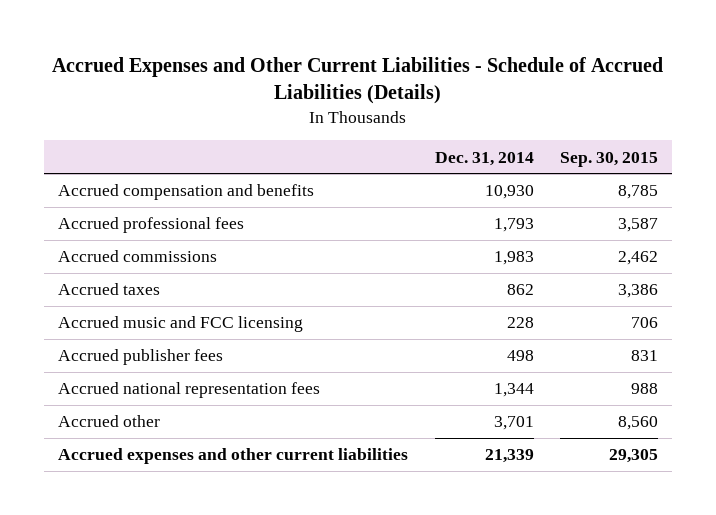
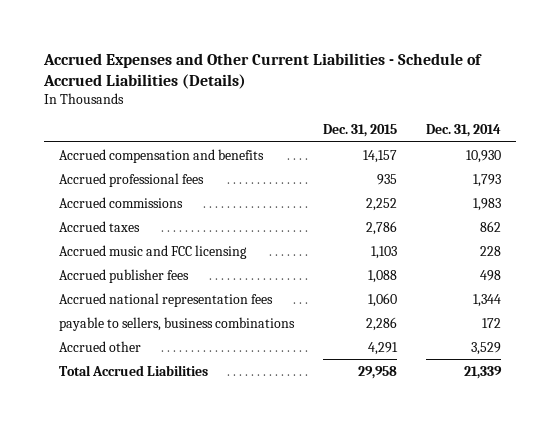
[560,151,659,167] Sep. 30, 2015 -> none
none -> [322,124,397,138] Dec. 31, 2015
none -> [58,316,295,331] payable to sellers, business combinations
[493,416,534,431] 3,701 -> [471,341,502,355] 3,529
[57,448,408,465] Accrued expenses and other current liabilities -> [58,364,208,376] Total Accrued Liabilities

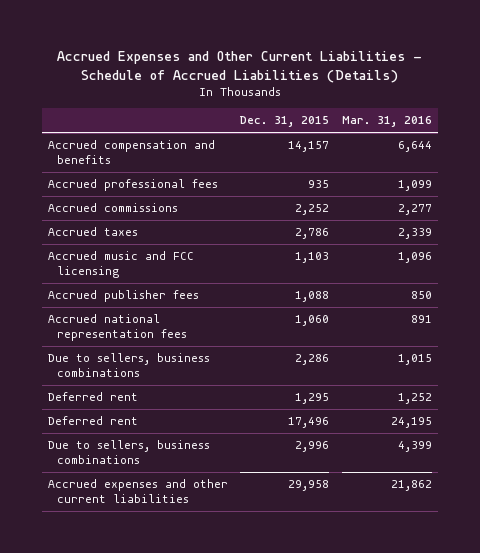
[426,124,502,138] Dec. 31, 2014 -> none
none -> [341,116,432,128] Mar. 31, 2016
[58,340,141,352] Accrued other -> none
[58,316,295,331] payable to sellers, business combinations -> [47,353,210,378] Due to sellers, business combinations
none -> [47,392,138,402] Deferred rent
none -> [47,416,138,426] Deferred rent
none -> [47,440,210,465] Due to sellers, business combinations
[58,364,208,376] Total Accrued Liabilities -> [47,479,228,504] Accrued expenses and other current liabilities

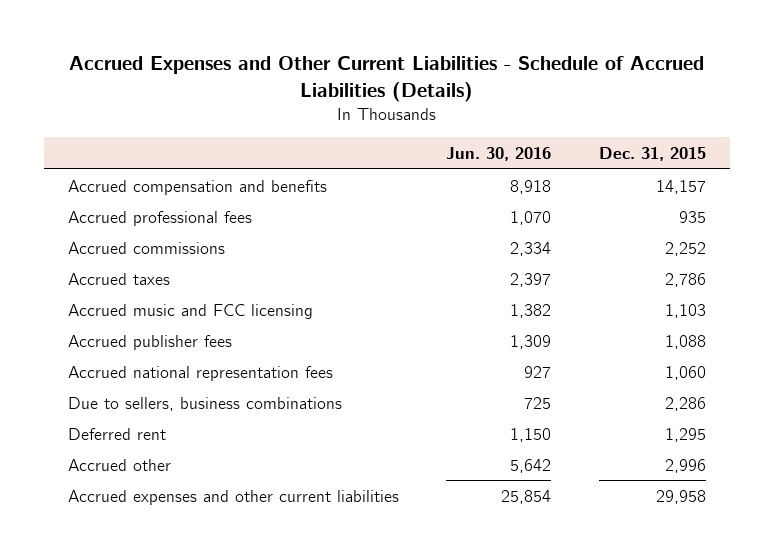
[341,116,432,128] Mar. 31, 2016 -> none
none -> [446,146,552,161] Jun. 30, 2016
[47,416,138,426] Deferred rent -> none
[47,440,210,465] Due to sellers, business combinations -> [67,458,171,471] Accrued other

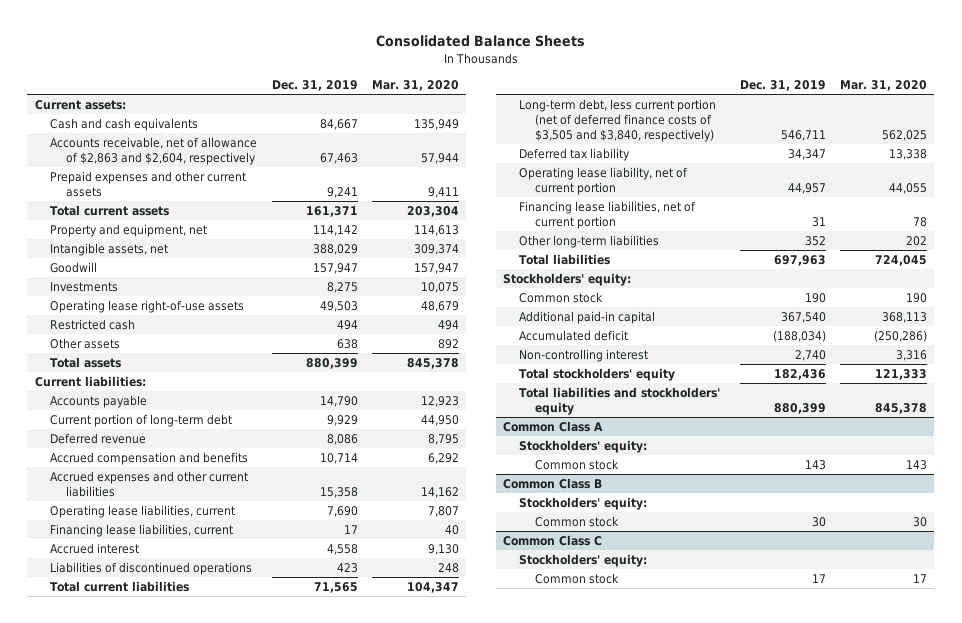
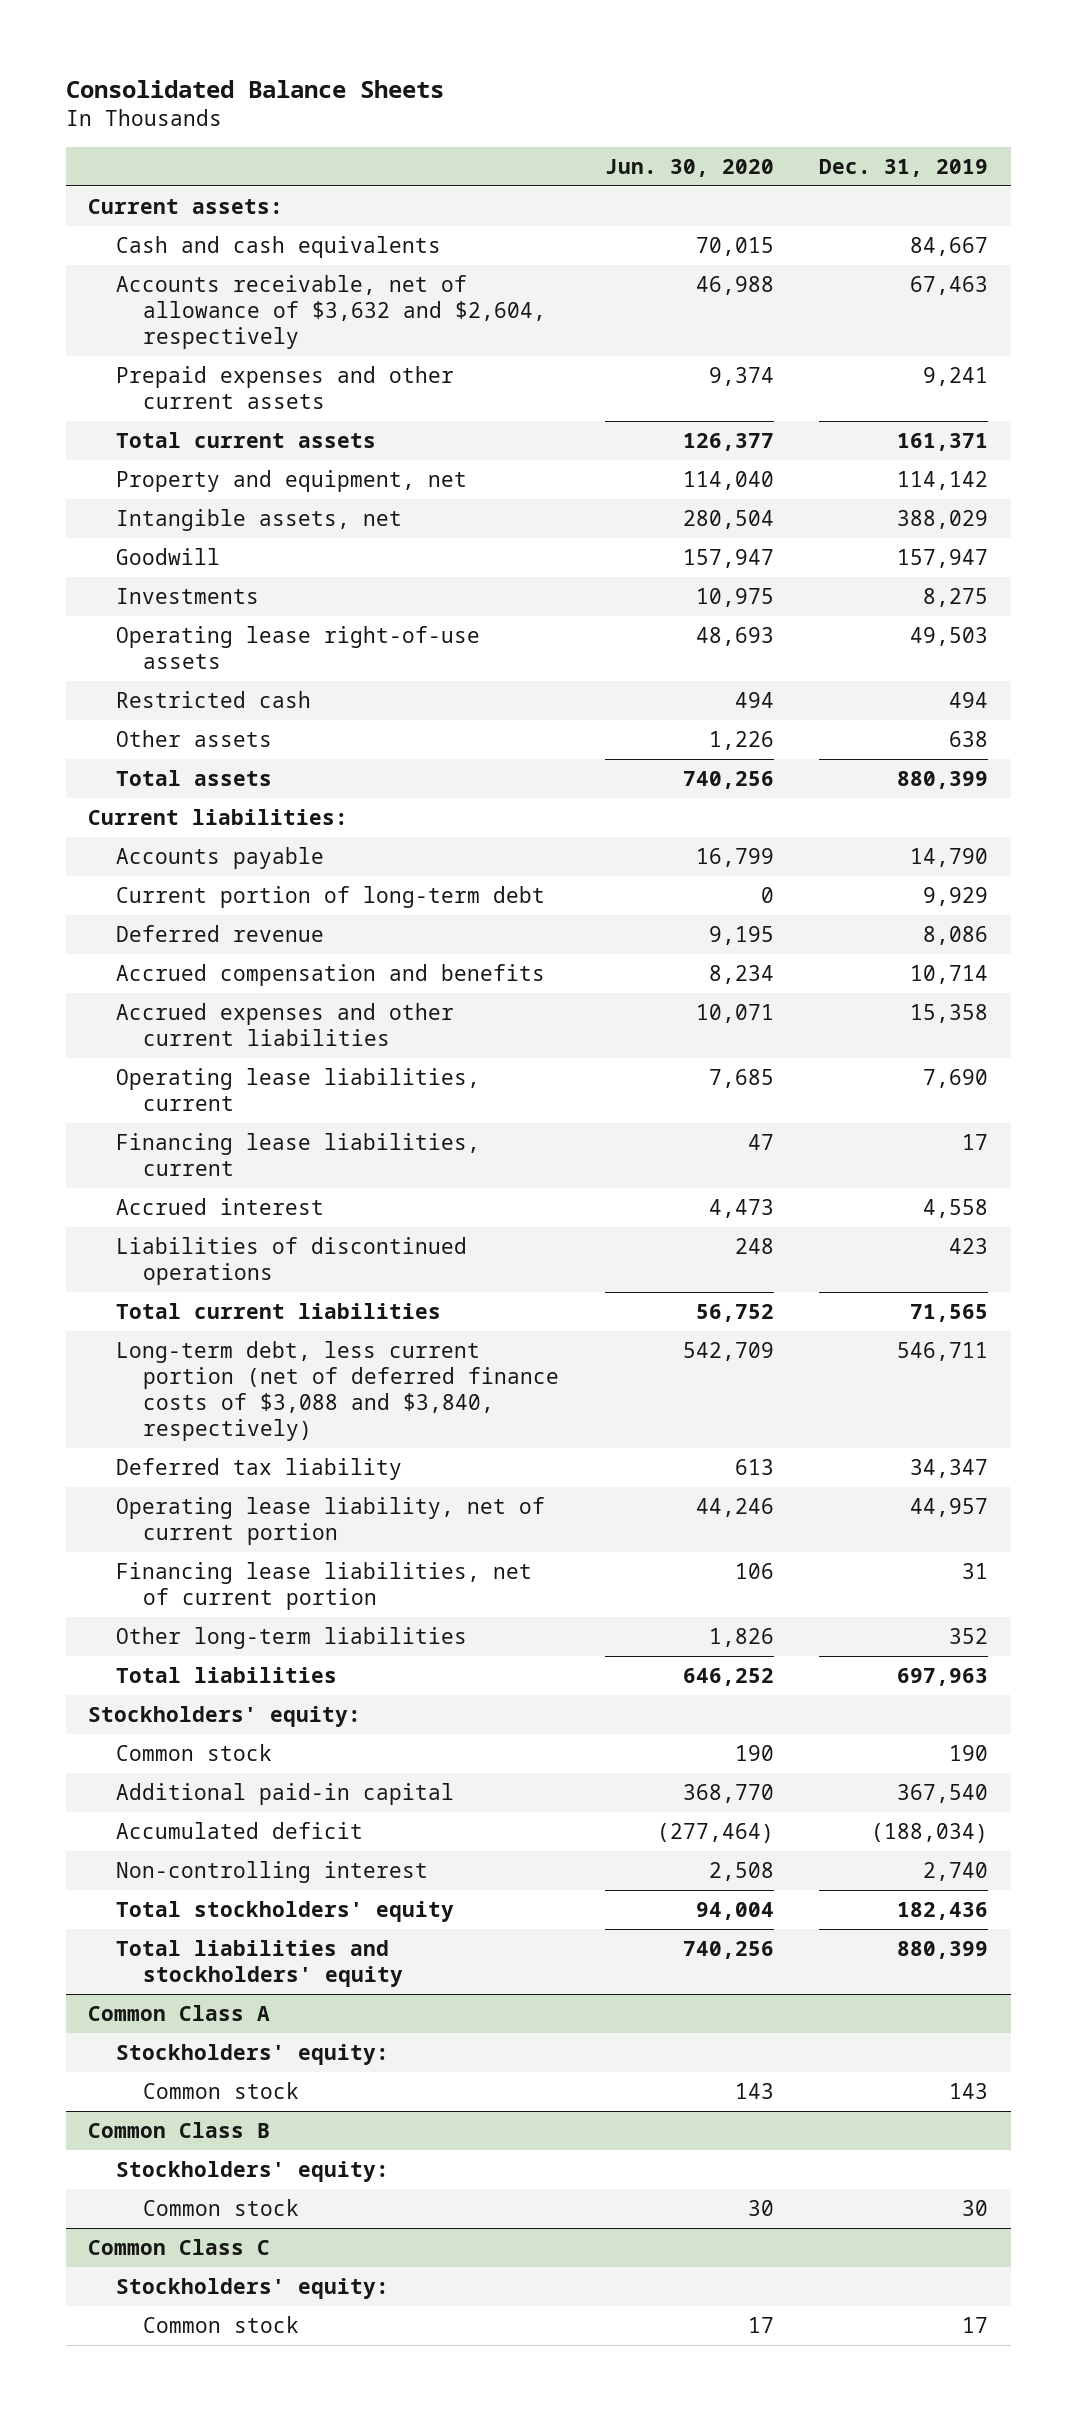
[371,80,459,92] Mar. 31, 2020 -> none
none -> [604,158,774,177] Jun. 30, 2020
[50,137,258,166] Accounts receivable, net of allowance of $2,863 and $2,604, respectively -> [115,274,547,350] Accounts receivable, net of allowance of $3,632 and $2,604, respectively
[519,99,717,143] Long-term debt, less current portion (net of deferred finance costs of $3,505 and $3,840, respectively) -> [115,1340,560,1442] Long-term debt, less current portion (net of deferred finance costs of $3,088 and $3,840, respectively)

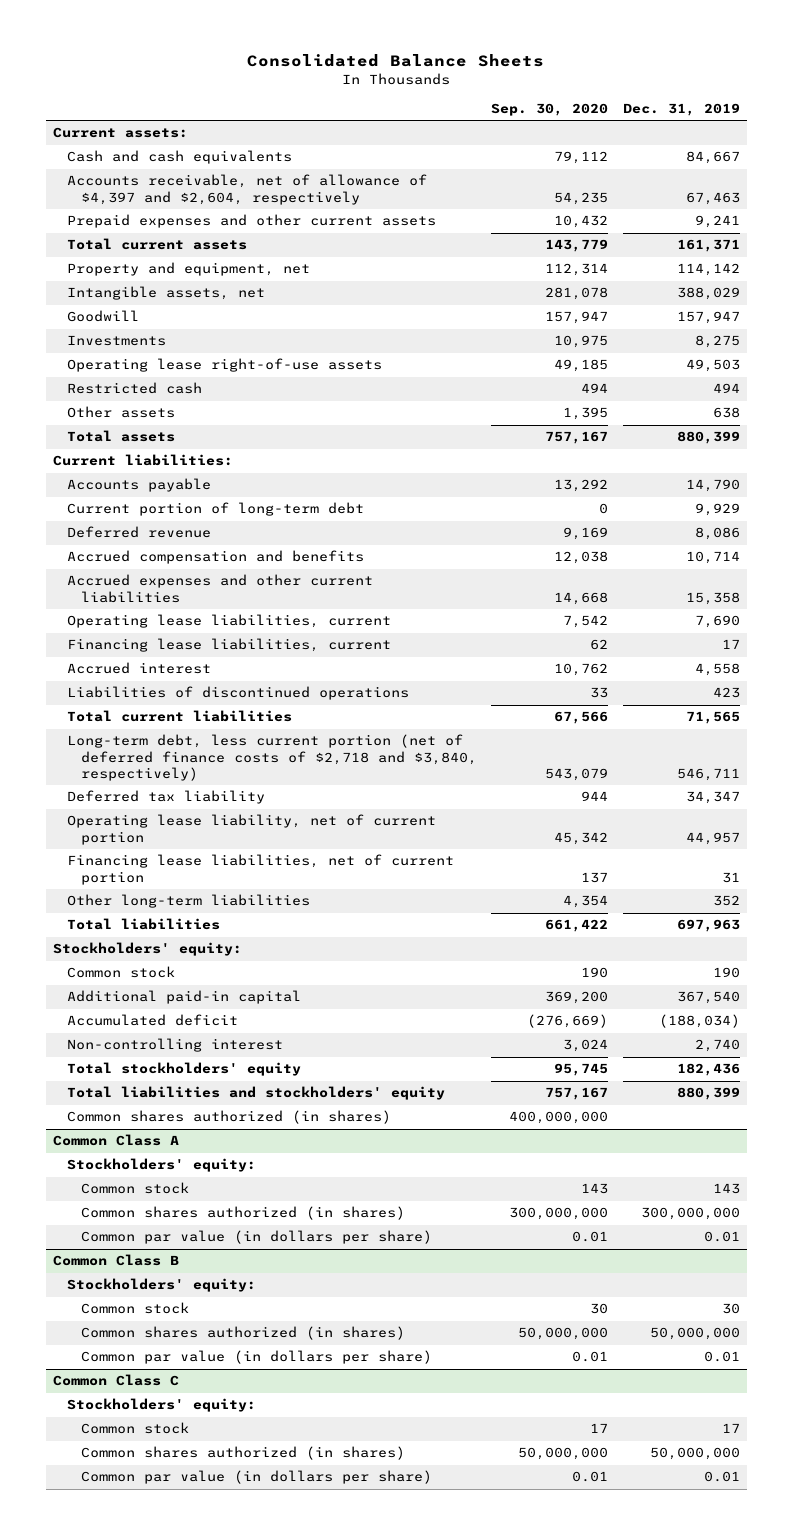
[604,158,774,177] Jun. 30, 2020 -> none
none -> [491,103,609,117] Sep. 30, 2020
[115,274,547,350] Accounts receivable, net of allowance of $3,632 and $2,604, respectively -> [66,174,427,205] Accounts receivable, net of allowance of $4,397 and $2,604, respectively
[115,1340,560,1442] Long-term debt, less current portion (net of deferred finance costs of $3,088 and $3,840, respectively) -> [66,734,477,781] Long-term debt, less current portion (net of deferred finance costs of $2,718 and $3,840, respectively)
none -> [66,1110,391,1125] Common shares authorized (in shares)
none -> [80,1206,405,1221] Common shares authorized (in shares)
none -> [80,1230,432,1245] Common par value (in dollars per share)
none -> [80,1326,405,1341] Common shares authorized (in shares)
none -> [80,1350,432,1365] Common par value (in dollars per share)
none -> [80,1446,405,1461] Common shares authorized (in shares)
none -> [80,1470,432,1485] Common par value (in dollars per share)

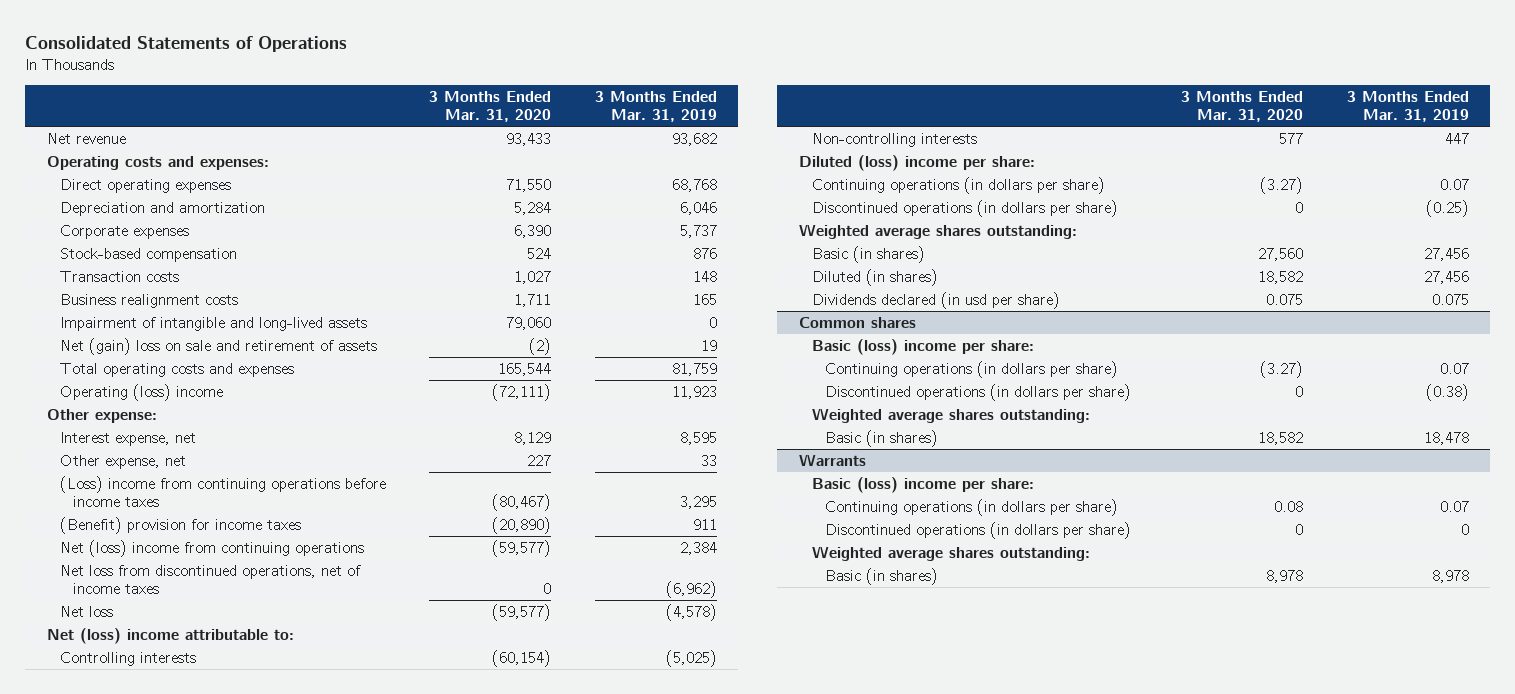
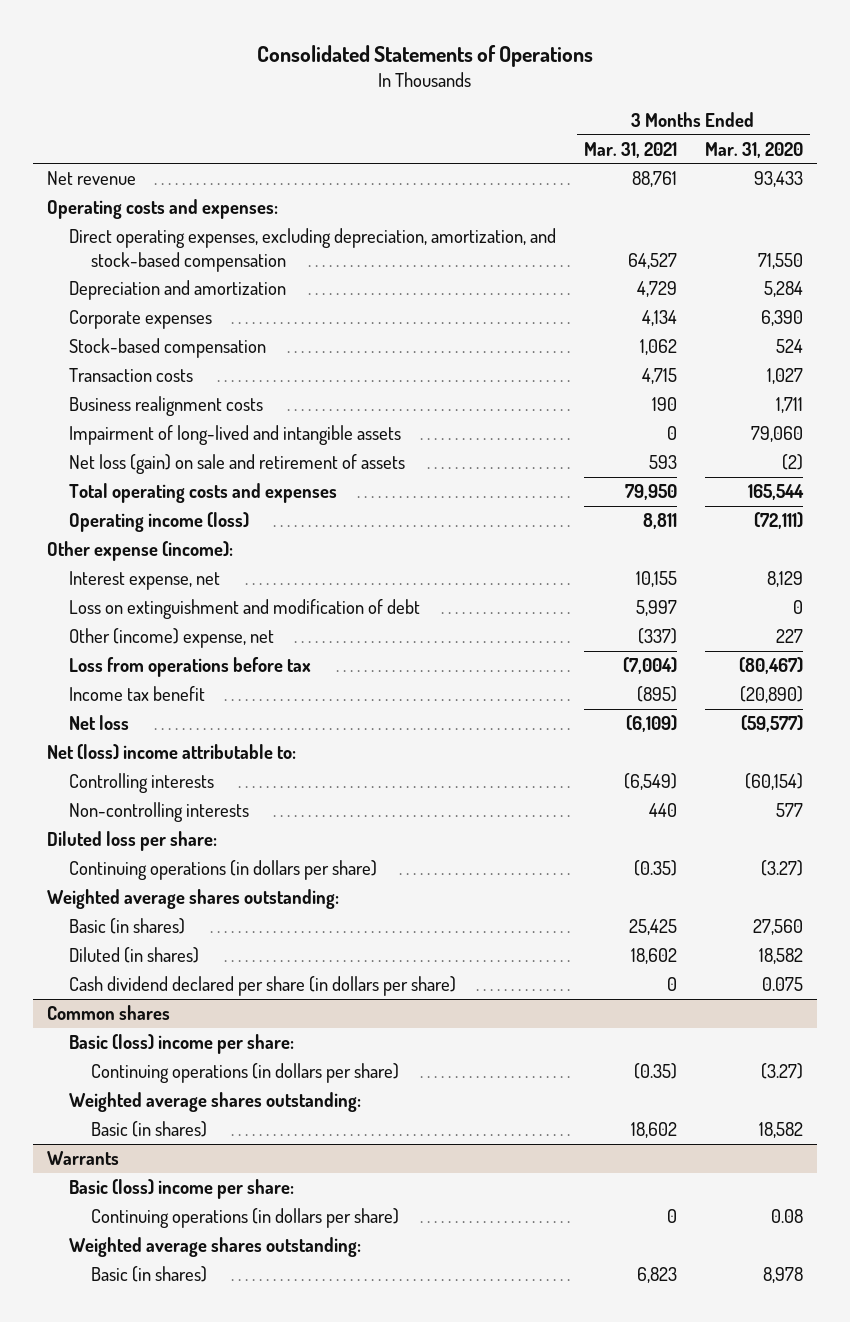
[594,90,717,123] 3 Months Ended Mar. 31, 2019 -> none
none -> [583,141,677,158] Mar. 31, 2021
[59,178,231,193] Direct operating expenses -> [69,228,557,272] Direct operating expenses, excluding depreciation, amortization, and stock-based compensation
[59,316,367,331] Impairment of intangible and long-lived assets -> [69,425,402,446] Impairment of long-lived and intangible assets
[59,337,377,355] Net (gain) loss on sale and retirement of assets -> [69,454,406,475] Net loss (gain) on sale and retirement of assets
[59,383,223,401] Operating (loss) income -> [69,512,250,533] Operating income (loss)
[46,408,157,423] Other expense: -> [47,541,234,562] Other expense (income):
[59,539,364,557] Net (loss) income from continuing operations -> none
[59,564,361,595] Net loss from discontinued operations, net of income taxes -> none
none -> [69,599,421,620] Loss on extinguishment and modification of debt
[59,454,186,469] Other expense, net -> [69,628,275,649] Other (income) expense, net
[59,475,386,508] (Loss) income from continuing operations before income taxes -> [69,657,312,678] Loss from operations before tax
[59,516,301,534] (Benefit) provision for income taxes -> [69,686,206,702] Income tax benefit
[798,154,1035,171] Diluted (loss) income per share: -> [47,831,218,852] Diluted loss per share:
[811,199,1118,217] Discontinued operations (in dollars per share) -> none
[811,291,1060,309] Dividends declared (in usd per share) -> [69,976,457,997] Cash dividend declared per share (in dollars per share)
[824,383,1131,401] Discontinued operations (in dollars per share) -> none
[824,521,1131,539] Discontinued operations (in dollars per share) -> none

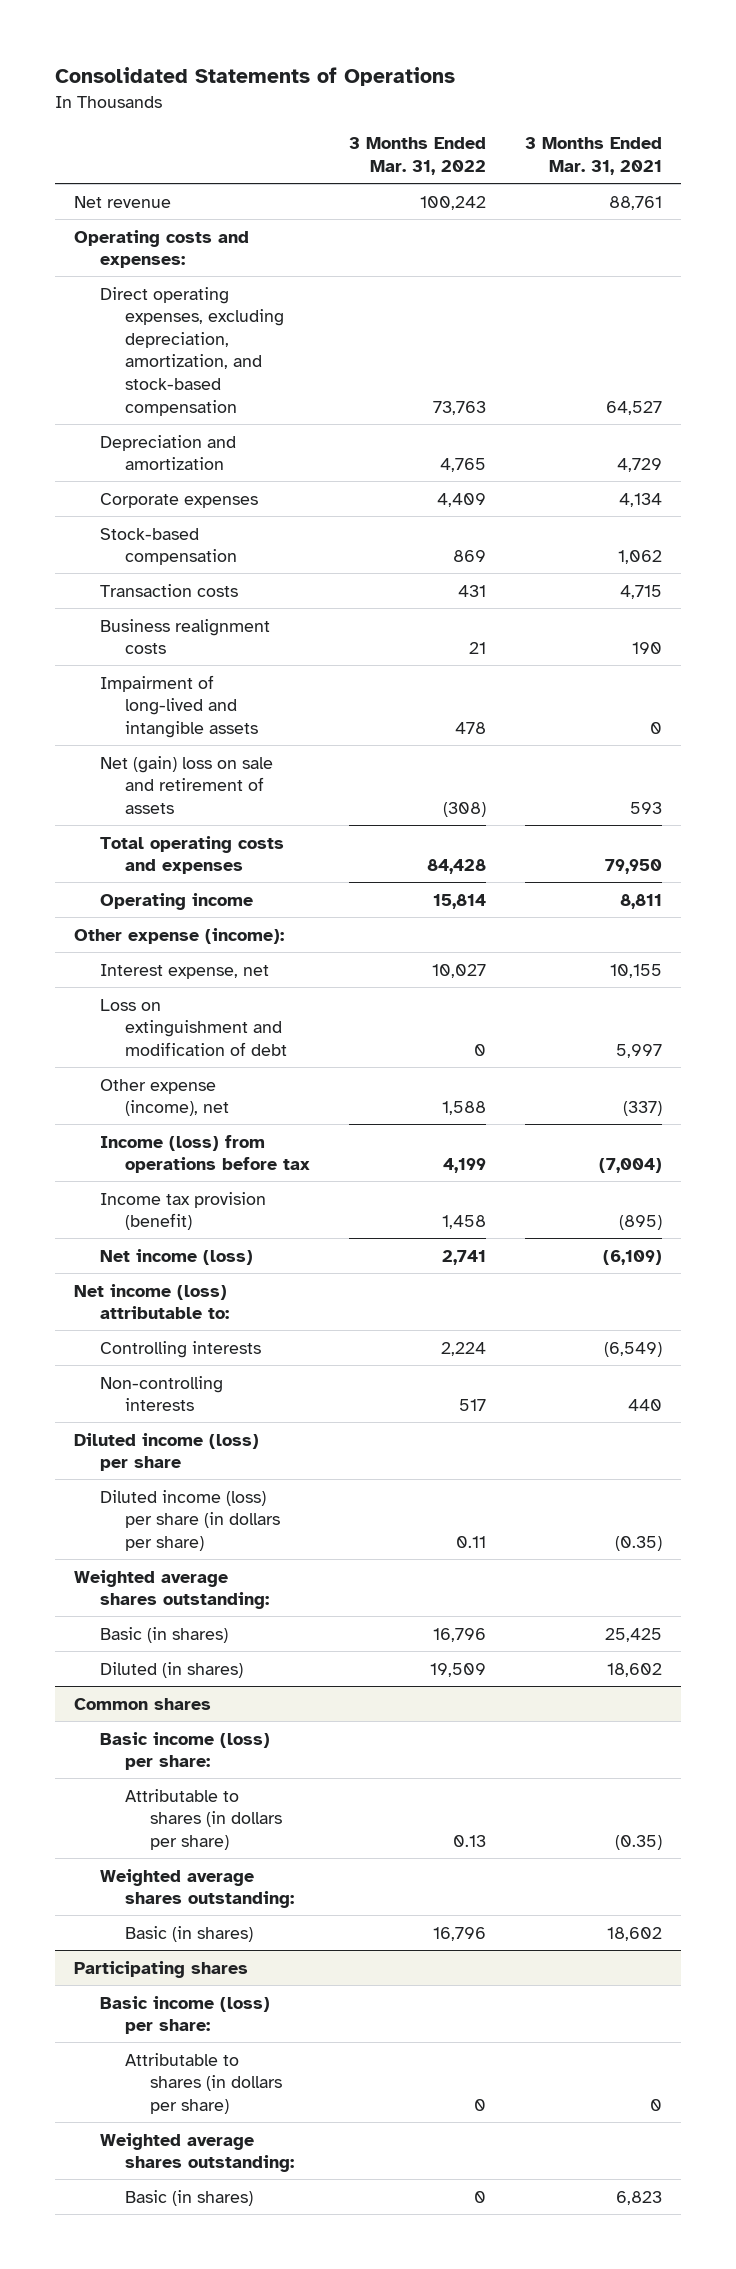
[704,141,803,158] Mar. 31, 2020 -> none
none -> [348,137,486,175] 3 Months Ended Mar. 31, 2022
[69,454,406,475] Net loss (gain) on sale and retirement of assets -> [99,755,273,814] Net (gain) loss on sale and retirement of assets
[69,512,250,533] Operating income (loss) -> [99,892,253,910] Operating income
[69,628,275,649] Other (income) expense, net -> [99,1078,230,1117] Other expense (income), net
[69,657,312,678] Loss from operations before tax -> [99,1134,311,1174] Income (loss) from operations before tax
[69,686,206,702] Income tax benefit -> [99,1191,266,1231] Income tax provision (benefit)
[69,715,130,731] Net loss -> [99,1248,253,1265] Net income (loss)
[47,744,297,761] Net (loss) income attributable to: -> [74,1283,229,1320] Net income (loss) attributable to:
[47,831,218,852] Diluted loss per share: -> [74,1432,260,1472] Diluted income (loss) per share
[69,860,378,881] Continuing operations (in dollars per share) -> [99,1489,281,1551] Diluted income (loss) per share (in dollars per share)
[69,976,457,997] Cash dividend declared per share (in dollars per share) -> none
[69,1034,295,1055] Basic (loss) income per share: -> [99,1731,270,1771] Basic income (loss) per share:
[91,1063,400,1084] Continuing operations (in dollars per share) -> [125,1788,283,1850] Attributable to shares (in dollars per share)
[47,1151,120,1166] Warrants -> [74,1960,249,1978] Participating shares
[69,1179,295,1200] Basic (loss) income per share: -> [99,1995,270,2035] Basic income (loss) per share:
[91,1208,400,1229] Continuing operations (in dollars per share) -> [125,2052,283,2114] Attributable to shares (in dollars per share)

